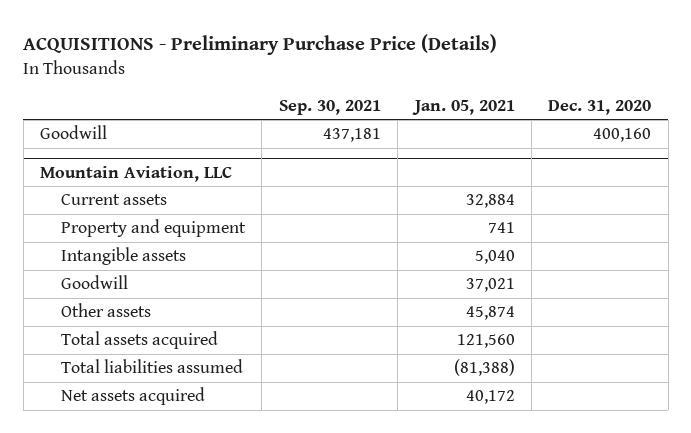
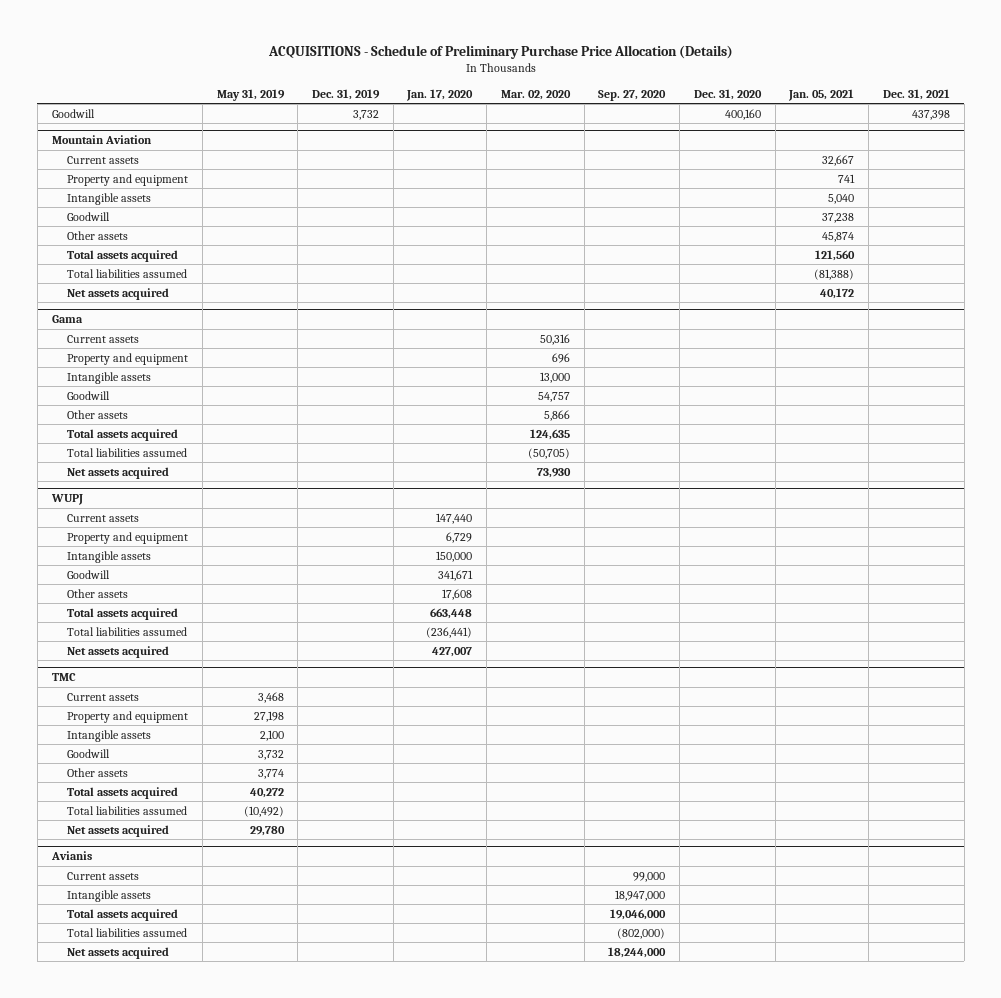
[23,34,498,56] ACQUISITIONS - Preliminary Purchase Price (Details) -> [267,44,733,59] ACQUISITIONS - Schedule of Preliminary Purchase Price Allocation (Details)
[278,99,381,115] Sep. 30, 2021 -> none
none -> [216,88,285,101] May 31, 2019
none -> [312,88,381,100] Dec. 31, 2019
none -> [406,88,474,101] Jan. 17, 2020
none -> [500,89,571,100] Mar. 02, 2020
none -> [598,89,667,101] Sep. 27, 2020
none -> [882,88,950,100] Dec. 31, 2021
[40,165,233,182] Mountain Aviation, LLC -> [51,135,152,145] Mountain Aviation
[465,194,515,209] 32,884 -> [822,154,855,166] 32,667
[465,278,515,293] 37,021 -> [822,212,855,223] 37,238
none -> [51,315,83,324] Gama
none -> [67,334,140,343] Current assets
none -> [67,352,189,365] Property and equipment
none -> [67,371,152,384] Intangible assets
none -> [67,390,111,400] Goodwill
none -> [67,409,129,419] Other assets
none -> [67,428,179,441] Total assets acquired
none -> [67,447,188,457] Total liabilities assumed
none -> [67,466,170,479] Net assets acquired
none -> [50,494,83,506] WUPJ
none -> [67,513,140,522] Current assets
none -> [67,531,189,544] Property and equipment
none -> [67,550,152,563] Intangible assets
none -> [67,569,111,579] Goodwill
none -> [67,588,129,598] Other assets
none -> [67,607,179,620] Total assets acquired
none -> [67,626,188,636] Total liabilities assumed
none -> [67,645,170,658] Net assets acquired
none -> [51,673,76,682] TMC
none -> [67,692,140,701] Current assets
none -> [67,710,189,723] Property and equipment
none -> [67,729,152,742] Intangible assets
none -> [67,748,111,758] Goodwill
none -> [67,767,129,777] Other assets
none -> [67,786,179,799] Total assets acquired
none -> [67,805,188,815] Total liabilities assumed
none -> [67,824,170,837] Net assets acquired
none -> [50,851,92,861] Avianis
none -> [67,871,140,880] Current assets
none -> [67,889,152,902] Intangible assets
none -> [67,908,179,921] Total assets acquired
none -> [67,927,188,937] Total liabilities assumed
none -> [67,946,170,959] Net assets acquired

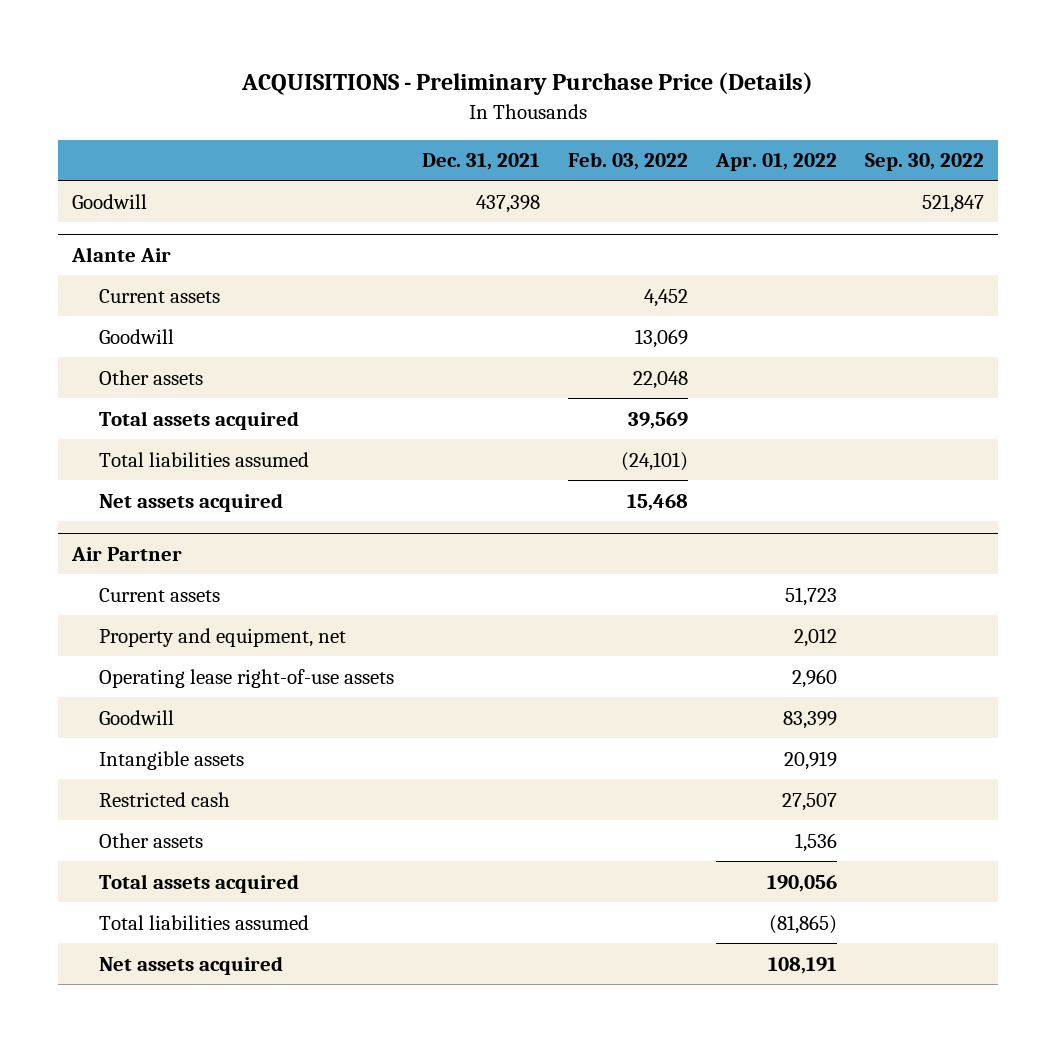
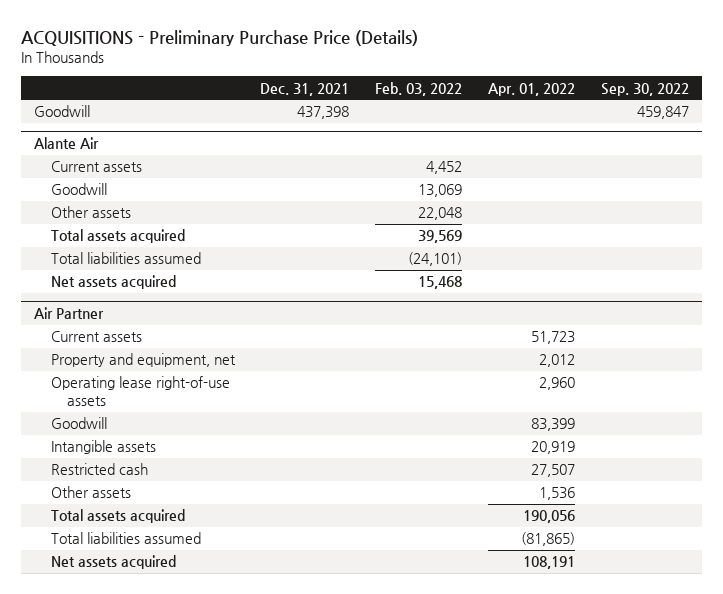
[922,193,985,213] 521,847 -> [636,106,689,120] 459,847

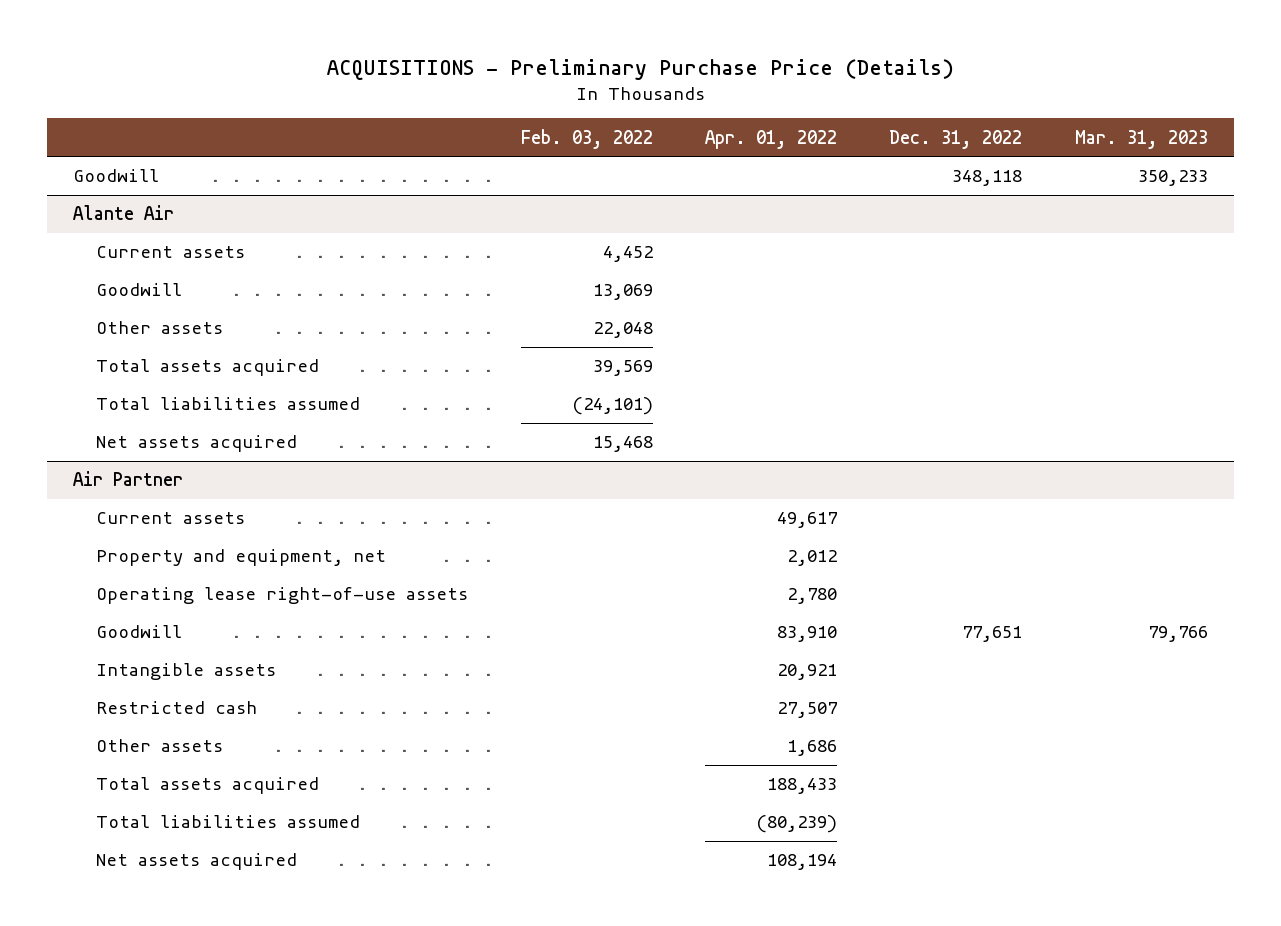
[260,82,350,96] Dec. 31, 2021 -> none
[600,82,689,96] Sep. 30, 2022 -> none
none -> [889,129,1023,149] Dec. 31, 2022
none -> [1074,129,1208,149] Mar. 31, 2023
[530,331,575,345] 51,723 -> [777,512,838,529] 49,617
[538,377,575,391] 2,960 -> [787,588,838,605] 2,780
[530,418,575,432] 83,399 -> [777,626,838,643] 83,910
[530,441,575,455] 20,919 -> [777,664,838,681] 20,921
[538,487,575,501] 1,536 -> [787,740,838,757] 1,686
[522,510,575,524] 190,056 -> [767,778,838,795] 188,433
[520,532,575,547] (81,865) -> [756,815,838,834] (80,239)
[522,556,575,570] 108,191 -> [767,854,838,871] 108,194

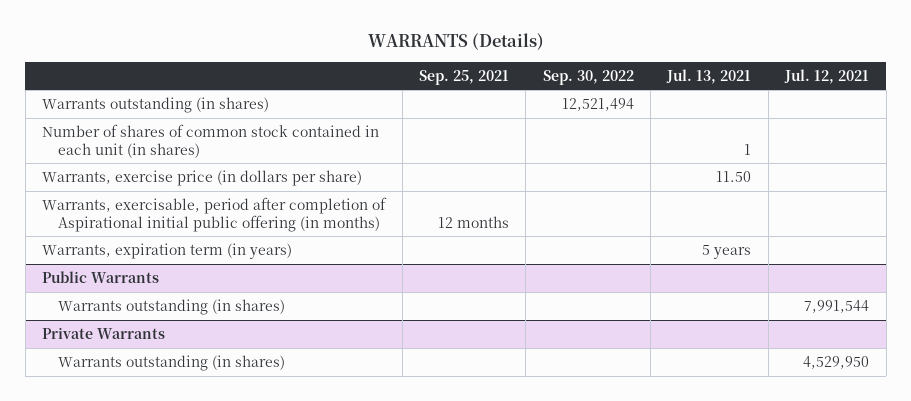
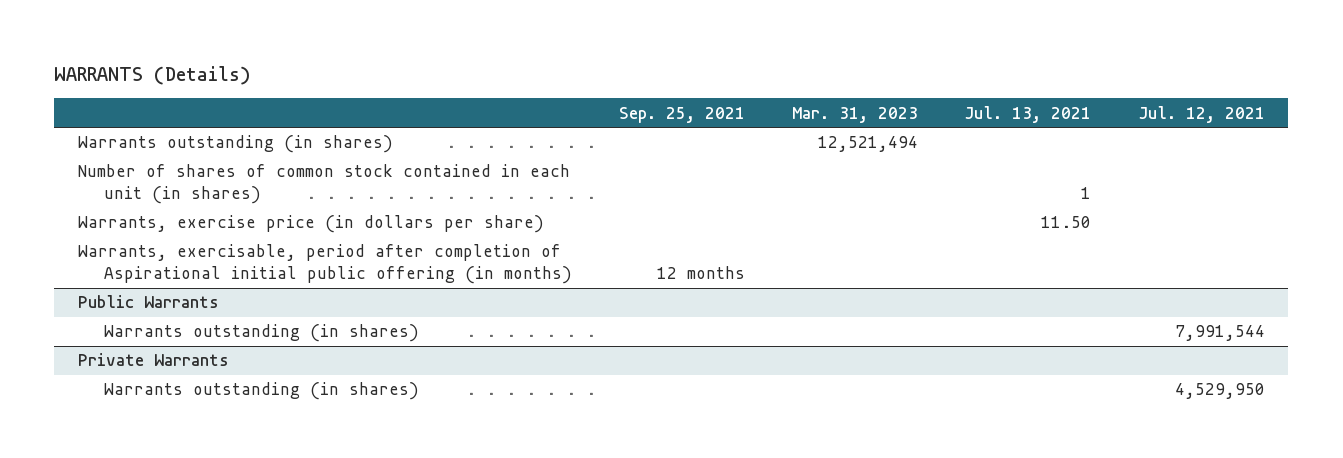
[542,69,634,85] Sep. 30, 2022 -> none
none -> [791,106,918,123] Mar. 31, 2023
[42,242,293,259] Warrants, expiration term (in years) -> none

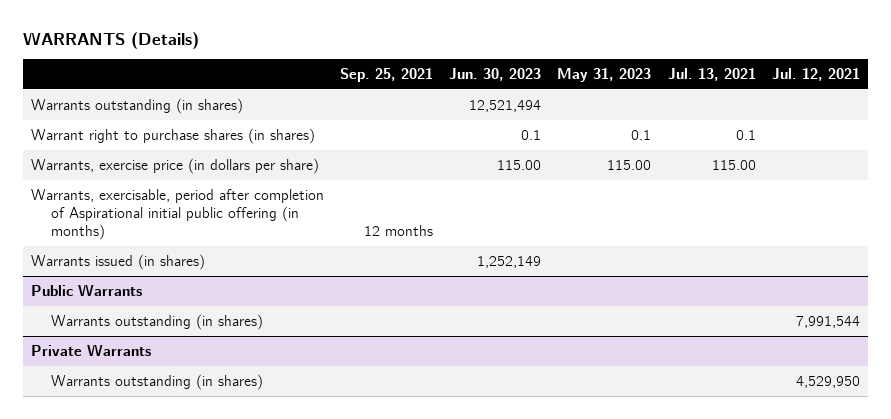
[791,106,918,123] Mar. 31, 2023 -> none
none -> [449,68,542,82] Jun. 30, 2023
none -> [557,68,652,83] May 31, 2023
[77,164,570,205] Number of shares of common stock contained in each unit (in shares) -> none
none -> [30,127,315,144] Warrant right to purchase shares (in shares)
[1041,216,1092,229] 11.50 -> [711,159,756,170] 115.00
none -> [30,253,205,270] Warrants issued (in shares)

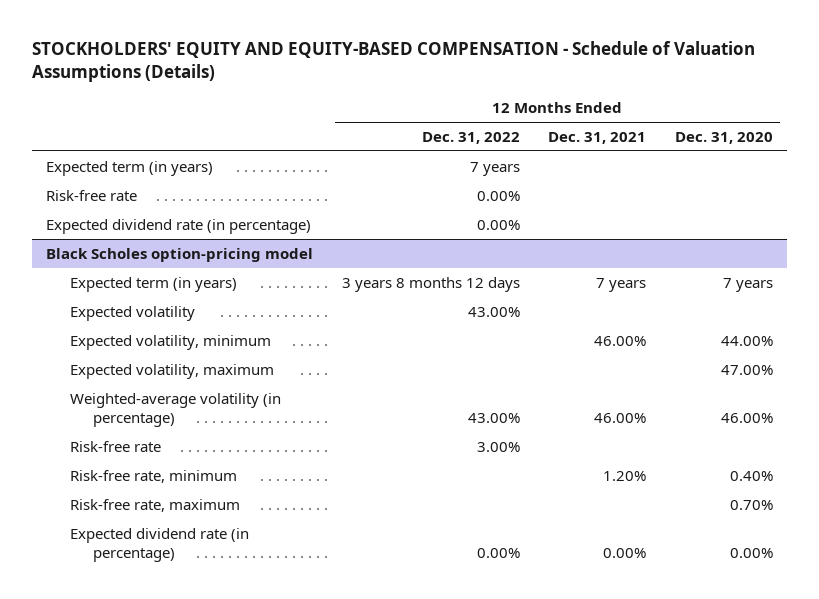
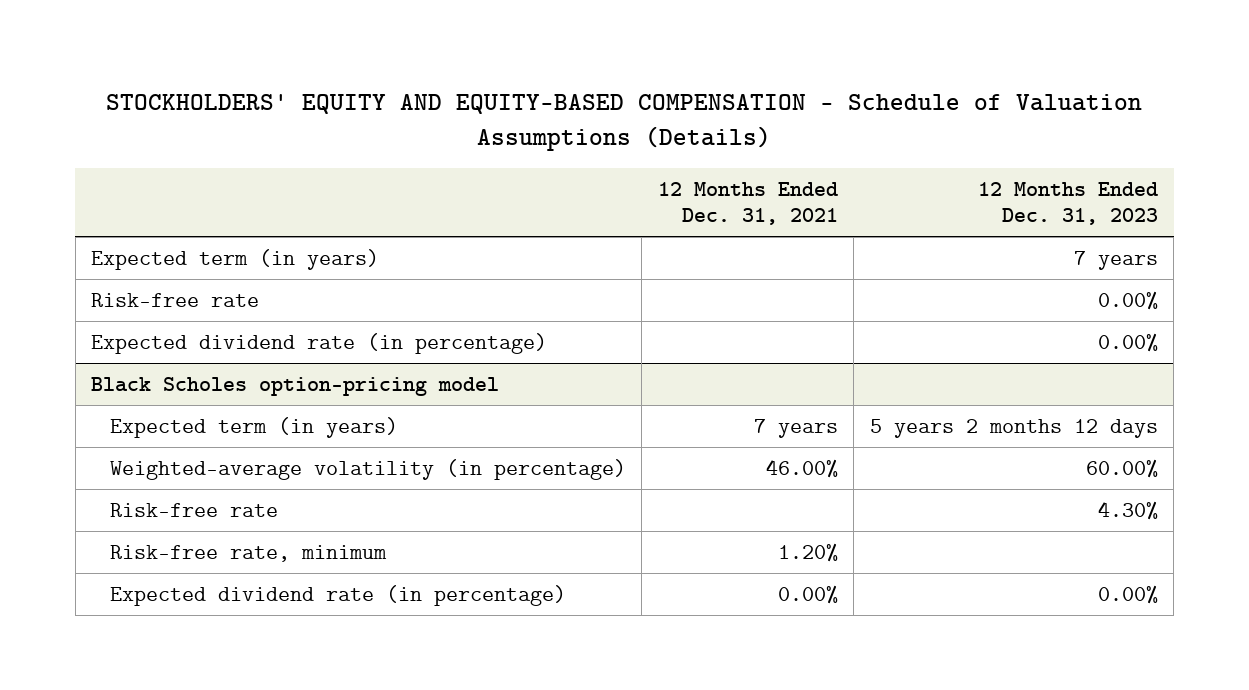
[421,131,520,144] Dec. 31, 2022 -> none
[674,131,773,144] Dec. 31, 2020 -> none
none -> [977,181,1158,226] 12 Months Ended Dec. 31, 2023
[69,305,195,321] Expected volatility -> none
[69,334,271,350] Expected volatility, minimum -> none
[69,363,274,379] Expected volatility, maximum -> none
[69,498,240,512] Risk-free rate, maximum -> none

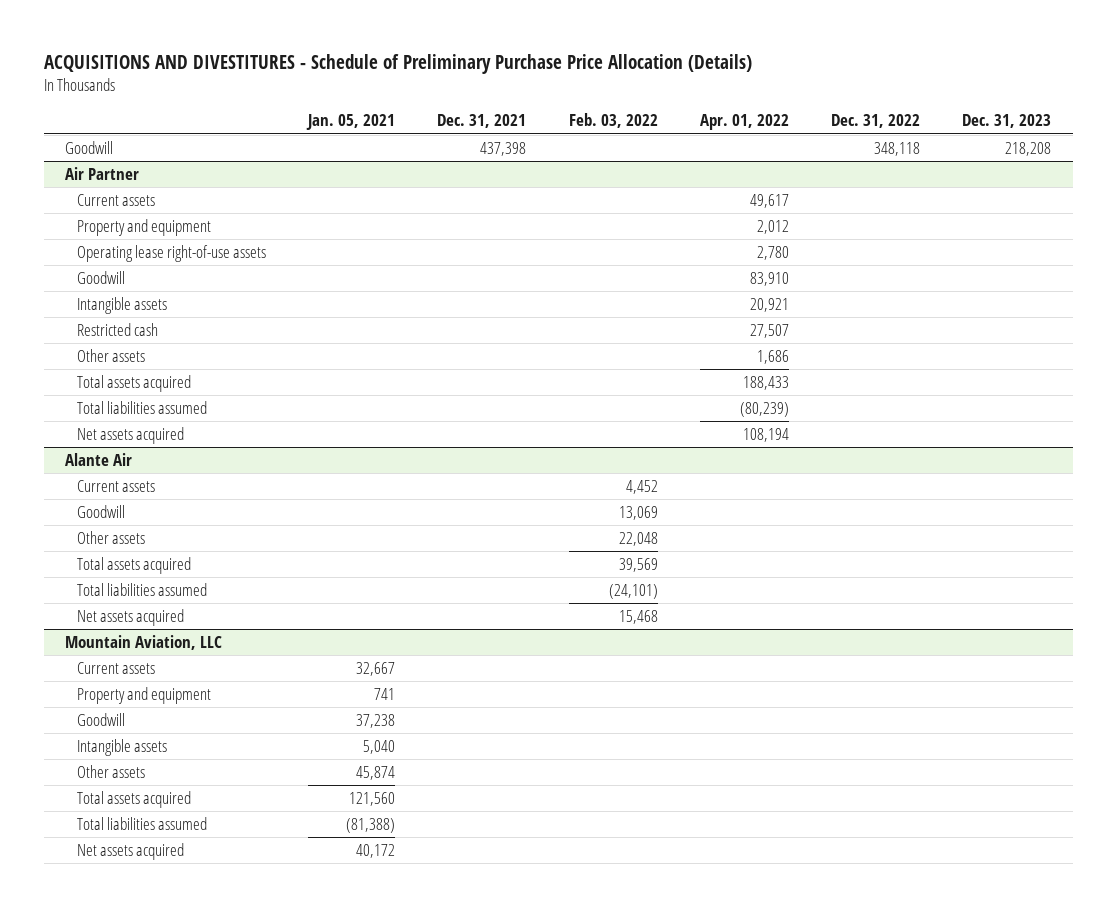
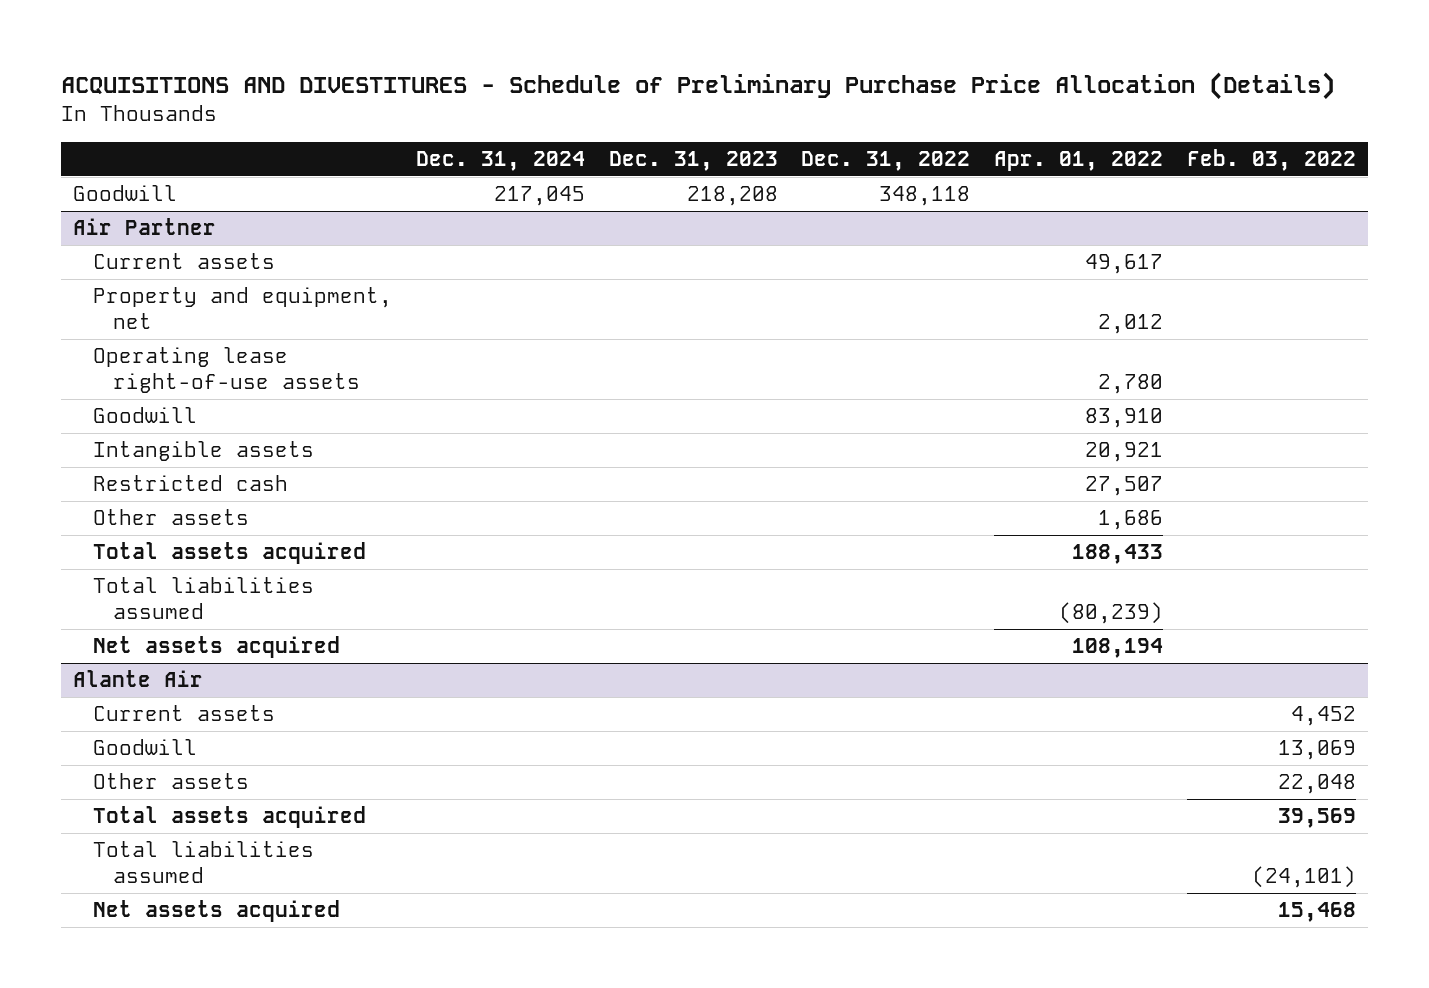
[306,114,396,131] Jan. 05, 2021 -> none
[437,114,527,129] Dec. 31, 2021 -> none
none -> [415,151,585,172] Dec. 31, 2024
[76,218,211,236] Property and equipment -> [92,287,392,330] Property and equipment, net
[64,634,222,650] Mountain Aviation, LLC -> none
[76,661,155,674] Current assets -> none
[76,686,211,704] Property and equipment -> none
[76,712,125,726] Goodwill -> none
[76,738,167,756] Intangible assets -> none
[76,764,145,778] Other assets -> none
[76,790,191,808] Total assets acquired -> none
[76,816,207,830] Total liabilities assumed -> none
[76,842,184,860] Net assets acquired -> none

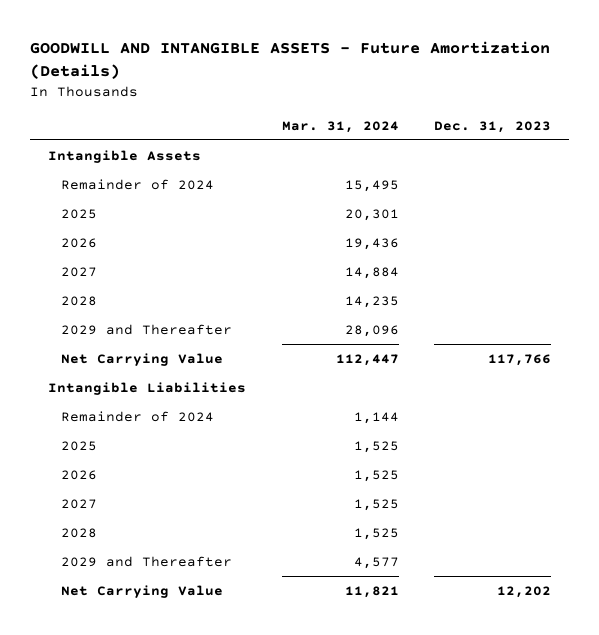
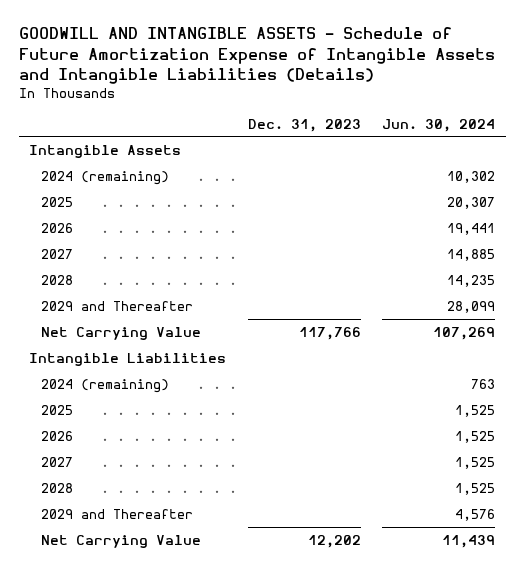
[30,41,551,79] GOODWILL AND INTANGIBLE ASSETS - Future Amortization (Details) -> [18,27,495,84] GOODWILL AND INTANGIBLE ASSETS - Schedule of Future Amortization Expense of Intangible Assets and Intangible Liabilities (Details)
[281,120,399,133] Mar. 31, 2024 -> none
none -> [381,118,495,132] Jun. 30, 2024
[61,179,215,191] Remainder of 2024 -> [40,170,169,185] 2024 (remaining)
[61,411,215,423] Remainder of 2024 -> [40,378,169,393] 2024 (remaining)

